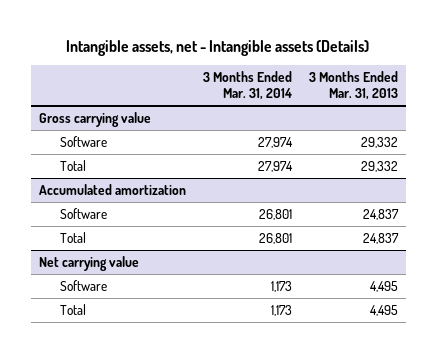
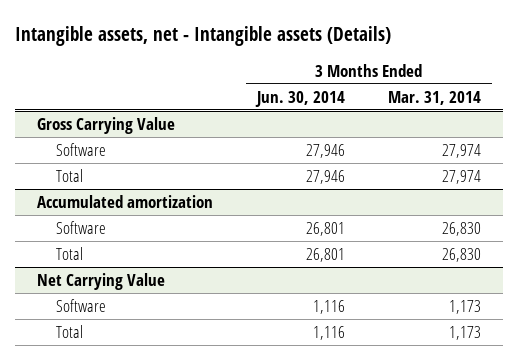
[308,71,398,100] 3 Months Ended Mar. 31, 2013 -> none
none -> [254,90,345,107] Jun. 30, 2014
[39,112,152,128] Gross carrying value -> [37,116,176,134] Gross Carrying Value
[258,209,292,221] 26,801 -> [442,221,482,236] 26,830
[258,233,292,245] 26,801 -> [442,247,482,262] 26,830
[39,256,140,272] Net carrying value -> [37,272,166,290] Net Carrying Value

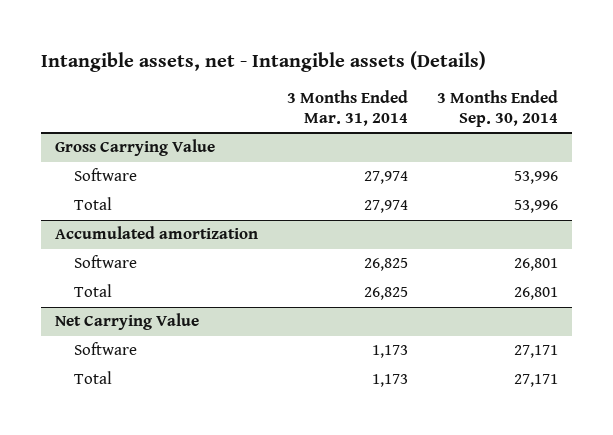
[254,90,345,107] Jun. 30, 2014 -> none
none -> [436,90,558,128] 3 Months Ended Sep. 30, 2014
[442,221,482,236] 26,830 -> [363,258,408,272] 26,825
[442,247,482,262] 26,830 -> [363,287,408,301] 26,825

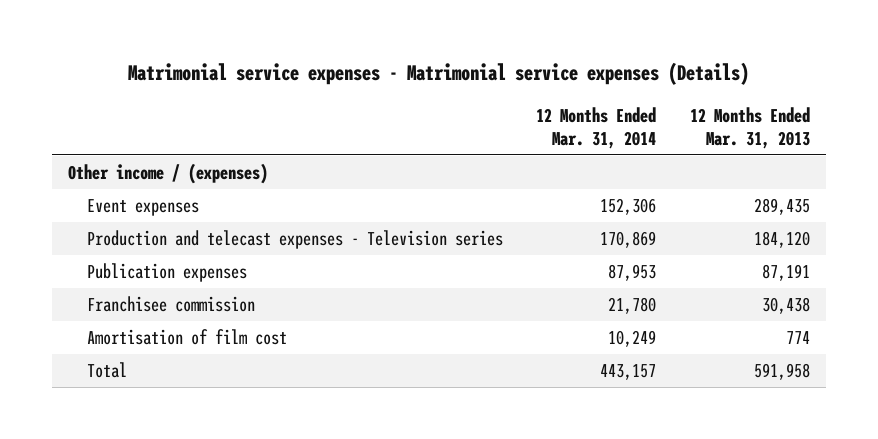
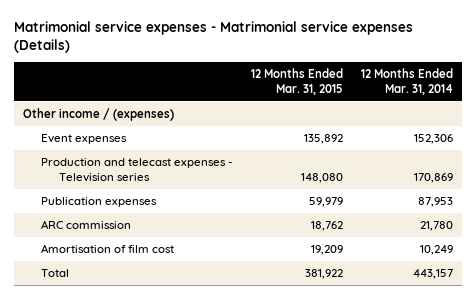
[689,106,810,149] 12 Months Ended Mar. 31, 2013 -> none
none -> [250,67,343,95] 12 Months Ended Mar. 31, 2015
[86,295,255,312] Franchisee commission -> [40,220,131,230] ARC commission

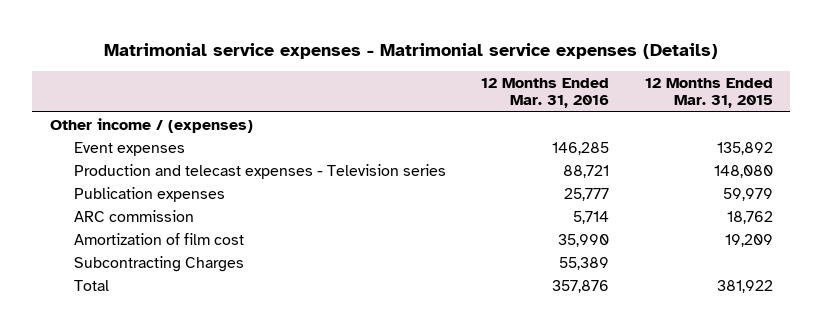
[360,67,453,95] 12 Months Ended Mar. 31, 2014 -> none
none -> [481,77,610,109] 12 Months Ended Mar. 31, 2016
[40,244,174,254] Amortisation of film cost -> [73,232,244,245] Amortization of film cost
none -> [73,255,244,272] Subcontracting Charges

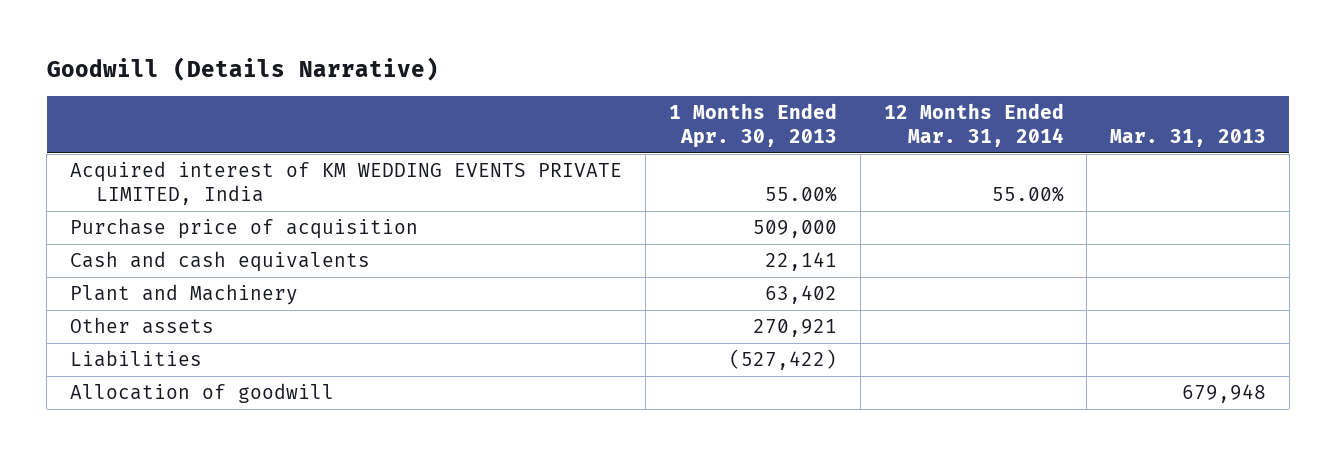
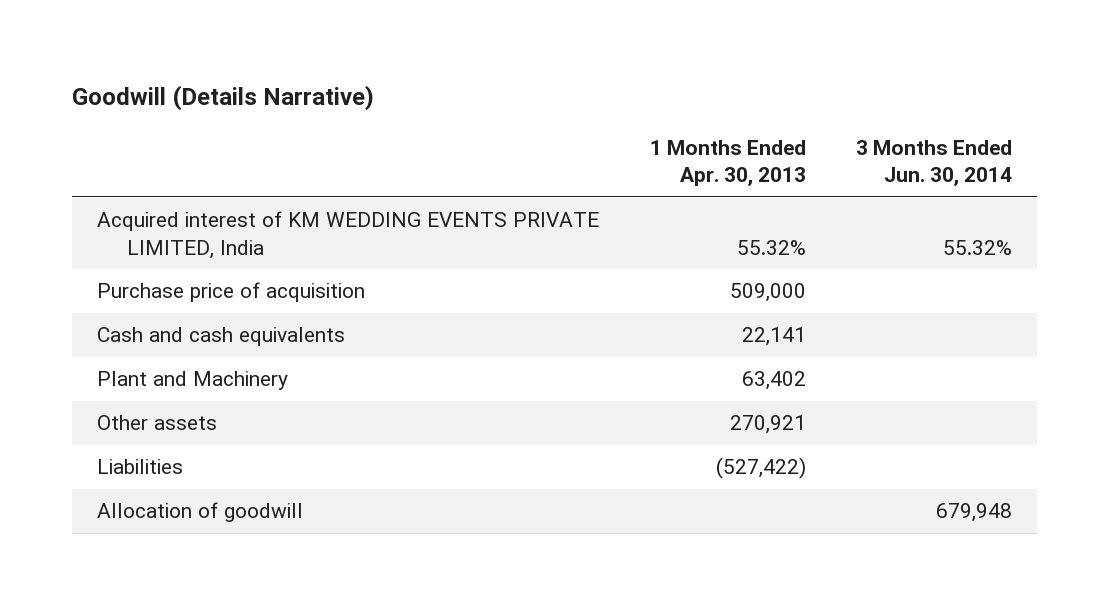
[883,103,1064,148] 12 Months Ended Mar. 31, 2014 -> none
[1110,129,1267,148] Mar. 31, 2013 -> none
none -> [855,140,1012,187] 3 Months Ended Jun. 30, 2014
[764,186,837,203] 55.00% -> [736,239,806,255] 55.32%

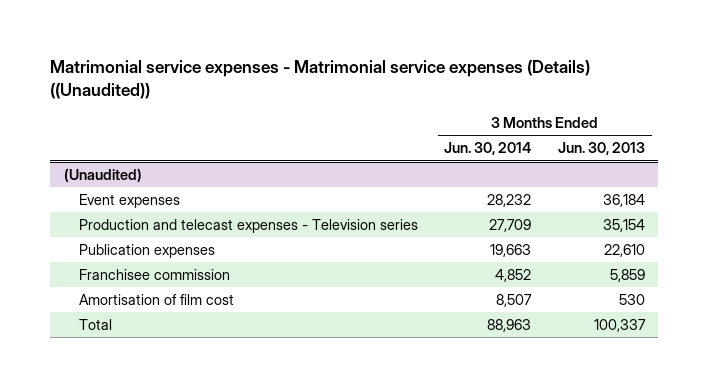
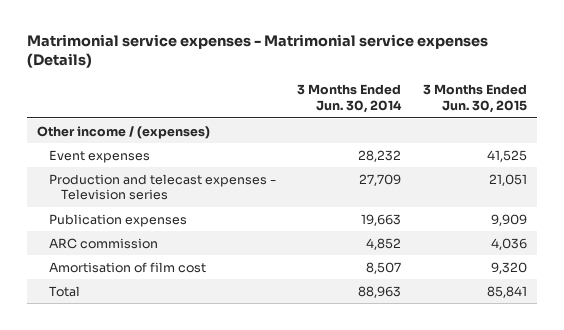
[50,60,591,99] Matrimonial service expenses - Matrimonial service expenses (Details) ((Unaudited)) -> [26,33,488,69] Matrimonial service expenses - Matrimonial service expenses (Details)
[558,142,646,156] Jun. 30, 2013 -> none
none -> [422,84,527,114] 3 Months Ended Jun. 30, 2015
[63,167,142,182] (Unaudited) -> none
none -> [37,125,211,139] Other income / (expenses)
[78,268,230,280] Franchisee commission -> [48,237,158,249] ARC commission

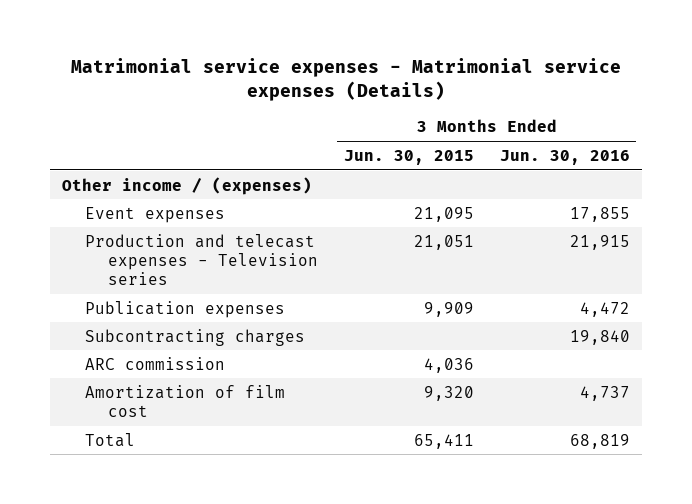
[297,84,403,114] 3 Months Ended Jun. 30, 2014 -> none
none -> [499,149,630,165] Jun. 30, 2016
[486,149,527,162] 41,525 -> [413,206,474,222] 21,095
none -> [85,328,306,346] Subcontracting charges
[48,261,206,273] Amortisation of film cost -> [85,384,286,417] Amortization of film cost
[486,285,527,298] 85,841 -> [413,433,474,449] 65,411

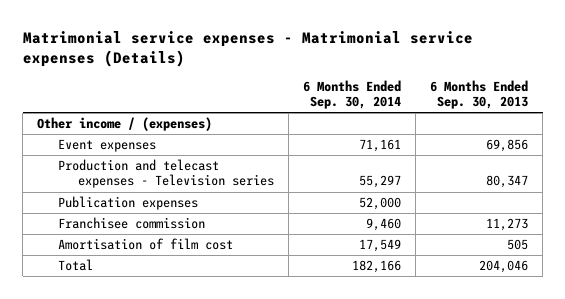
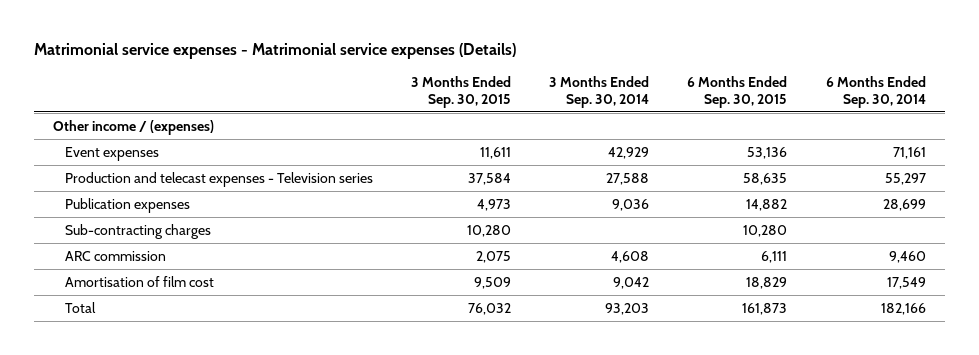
[430,79,529,109] 6 Months Ended Sep. 30, 2013 -> none
none -> [411,75,512,108] 3 Months Ended Sep. 30, 2015
none -> [549,75,650,108] 3 Months Ended Sep. 30, 2014
none -> [687,75,788,108] 6 Months Ended Sep. 30, 2015
[359,197,402,211] 52,000 -> [882,198,926,211] 28,699
none -> [64,223,211,239] Sub-contracting charges
[57,217,205,230] Franchisee commission -> [64,250,166,261] ARC commission

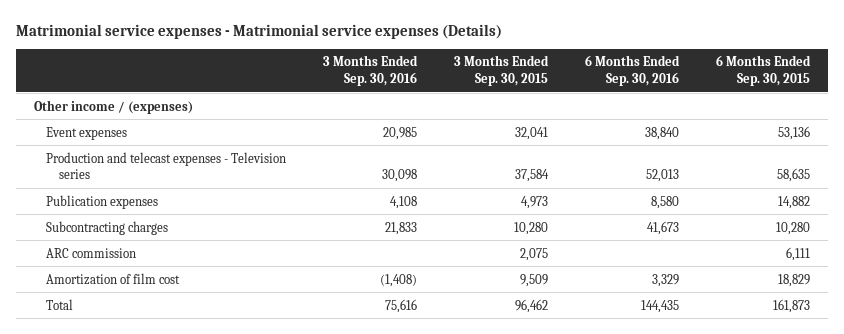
[549,75,650,108] 3 Months Ended Sep. 30, 2014 -> none
[825,75,926,108] 6 Months Ended Sep. 30, 2014 -> none
none -> [323,55,419,86] 3 Months Ended Sep. 30, 2016
none -> [584,55,680,86] 6 Months Ended Sep. 30, 2016
[480,146,512,159] 11,611 -> [515,126,549,140] 32,041
[64,223,211,239] Sub-contracting charges -> [46,220,169,235] Subcontracting charges
[64,275,214,287] Amortisation of film cost -> [46,272,181,285] Amortization of film cost
[468,302,512,315] 76,032 -> [515,298,549,313] 96,462

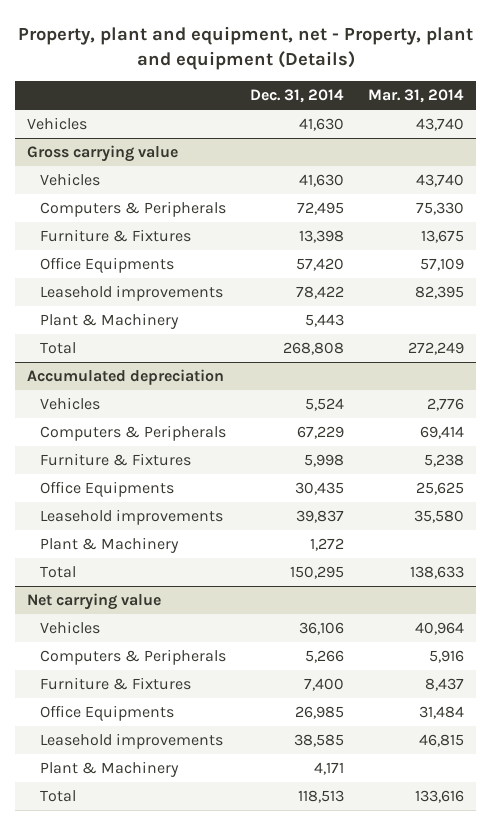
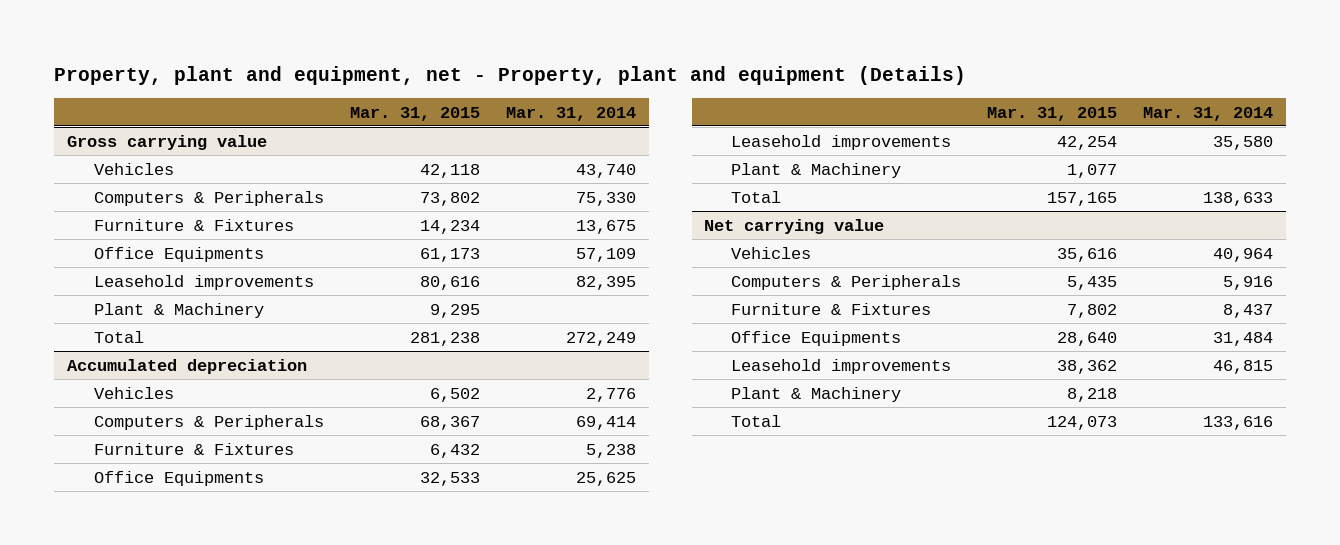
[250,89,345,104] Dec. 31, 2014 -> none
none -> [349,106,480,121] Mar. 31, 2015
[27,117,88,131] Vehicles -> none

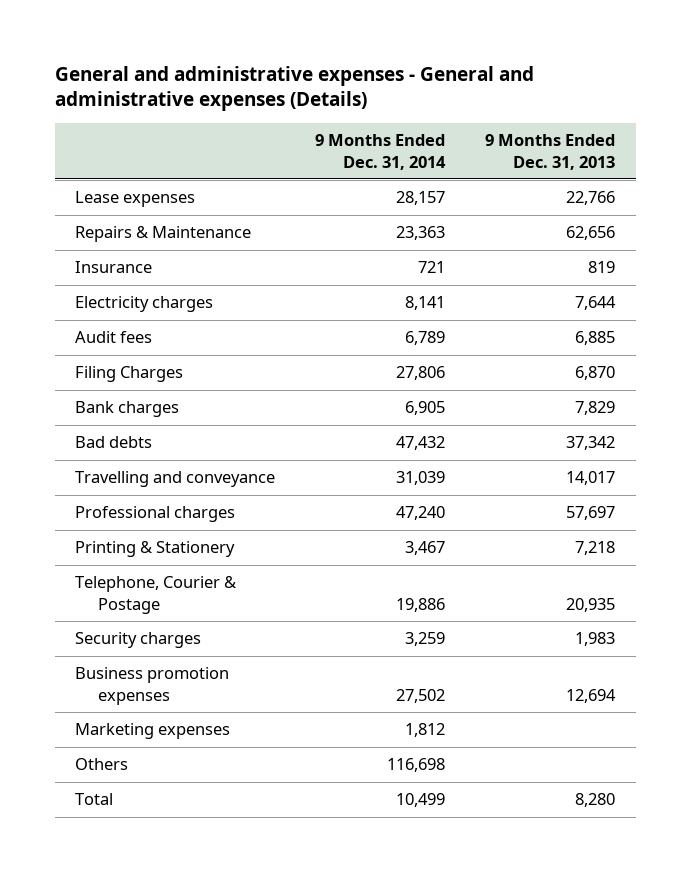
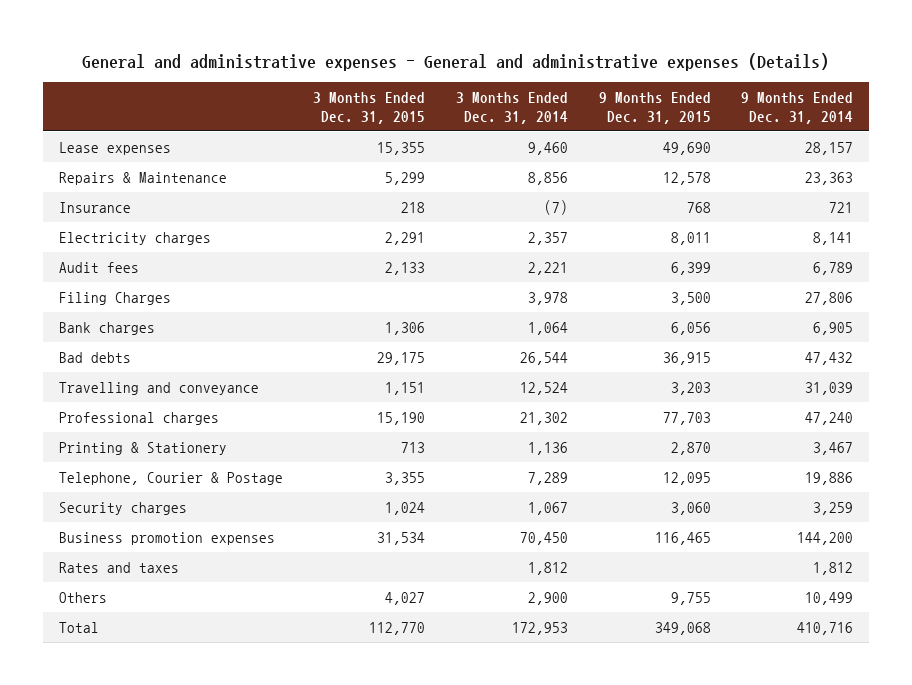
[485,134,616,170] 9 Months Ended Dec. 31, 2013 -> none
none -> [313,91,426,124] 3 Months Ended Dec. 31, 2015
none -> [455,91,568,124] 3 Months Ended Dec. 31, 2014
none -> [598,91,711,124] 9 Months Ended Dec. 31, 2015
[396,688,446,703] 27,502 -> [797,531,854,545] 144,200
[74,723,230,740] Marketing expenses -> [58,561,179,573] Rates and taxes
[387,758,446,773] 116,698 -> [805,591,854,605] 10,499
[396,793,446,808] 10,499 -> [797,621,854,635] 410,716

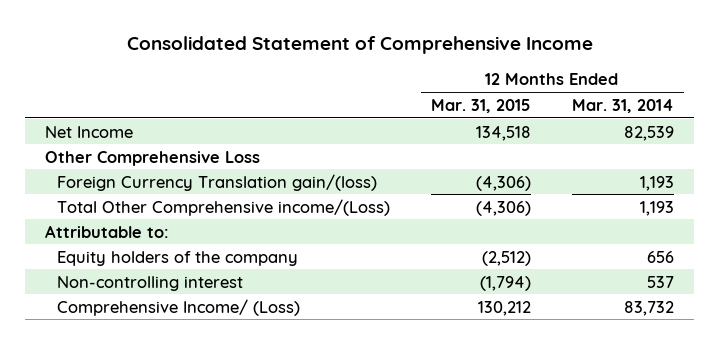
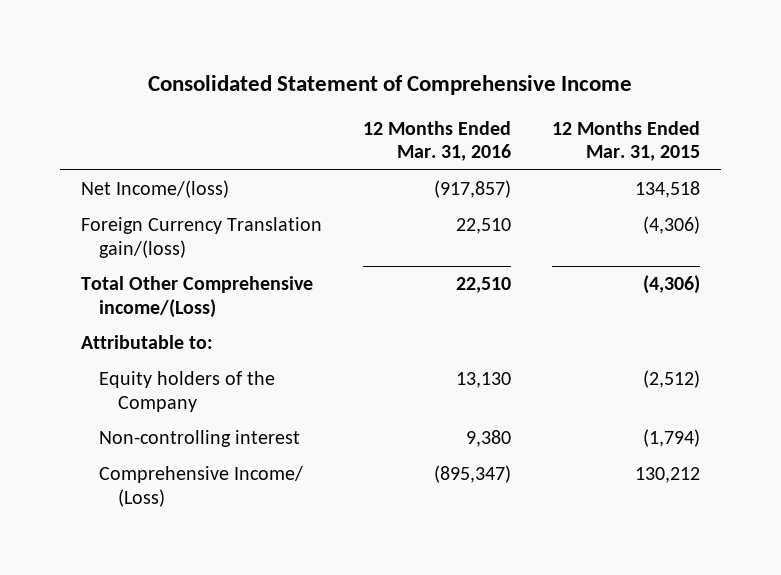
[571,98,674,113] Mar. 31, 2014 -> none
none -> [362,121,511,162] 12 Months Ended Mar. 31, 2016
[45,150,261,166] Other Comprehensive Loss -> none
[45,125,134,138] Net Income -> [80,180,229,199] Net Income/(loss)
[56,250,298,266] Equity holders of the company -> [99,371,276,412] Equity holders of the Company

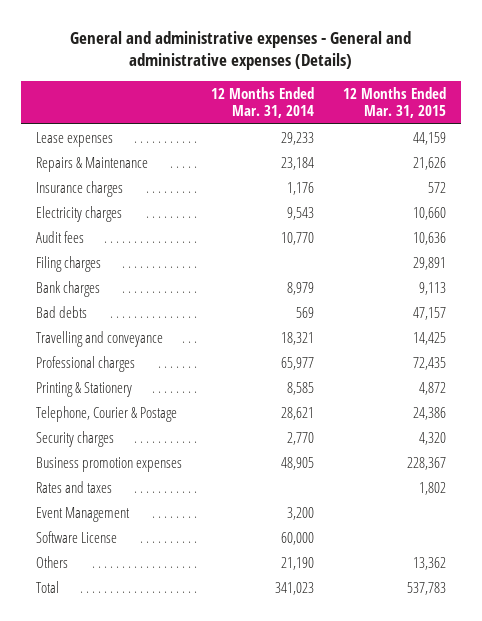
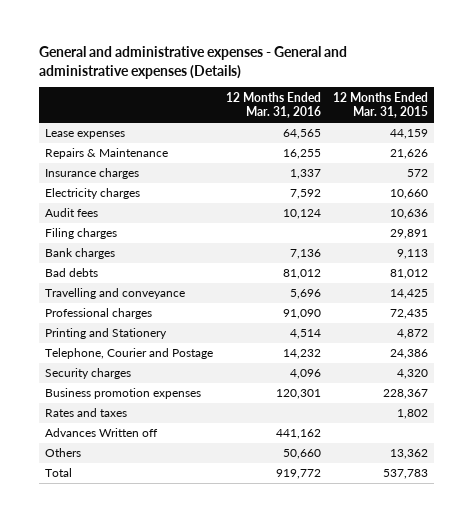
[211,86,315,118] 12 Months Ended Mar. 31, 2014 -> none
none -> [225,91,321,119] 12 Months Ended Mar. 31, 2016
[413,306,447,320] 47,157 -> [389,269,428,280] 81,012
[35,381,132,397] Printing & Stationery -> [45,328,168,340] Printing and Stationery
[35,405,177,422] Telephone, Courier & Postage -> [45,348,214,360] Telephone, Courier and Postage
[35,506,130,522] Event Management -> none
[35,530,117,543] Software License -> none
none -> [45,428,159,438] Advances Written off

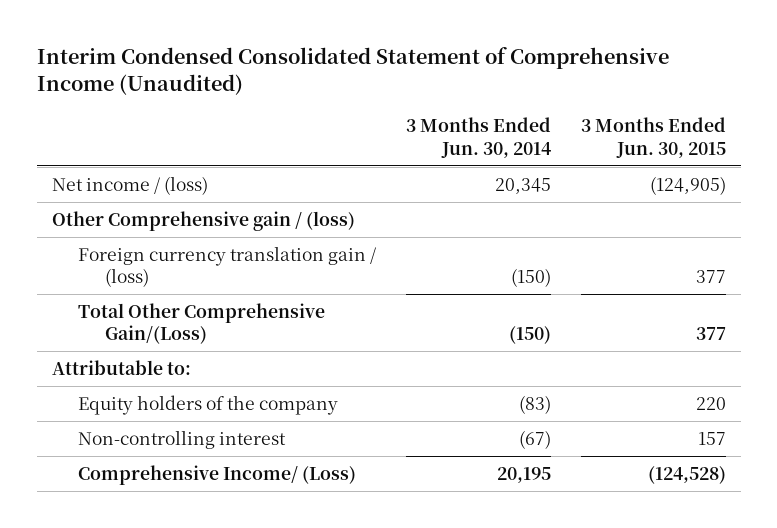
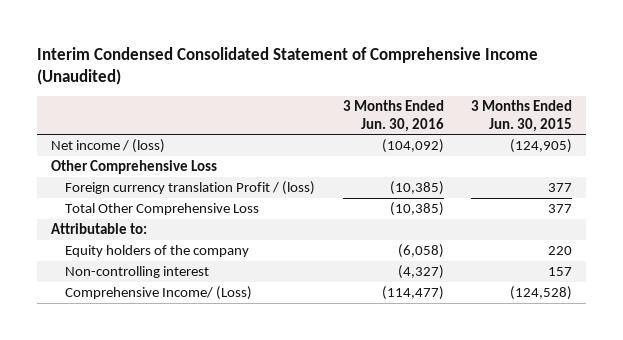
[405,117,551,158] 3 Months Ended Jun. 30, 2014 -> none
none -> [342,100,444,132] 3 Months Ended Jun. 30, 2016
[51,210,355,231] Other Comprehensive gain / (loss) -> [50,160,217,175] Other Comprehensive Loss
[78,245,378,288] Foreign currency translation gain / (loss) -> [65,181,316,196] Foreign currency translation Profit / (loss)
[78,302,326,345] Total Other Comprehensive Gain/(Loss) -> [65,203,260,216] Total Other Comprehensive Loss

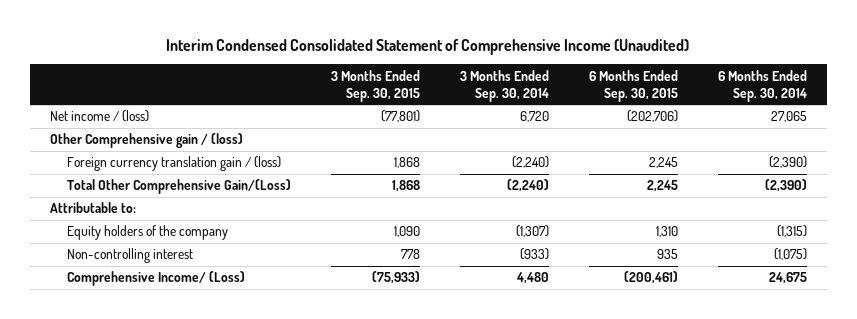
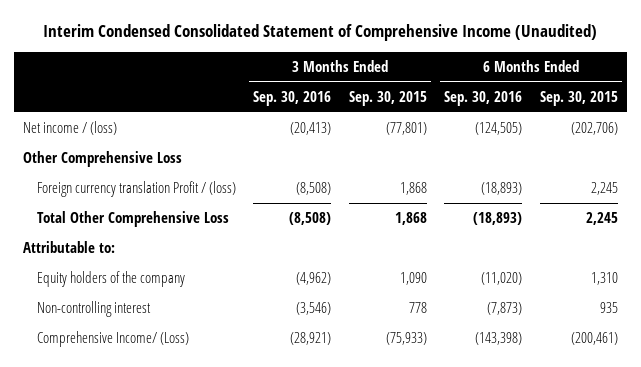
[459,69,549,102] 3 Months Ended Sep. 30, 2014 -> none
[717,69,807,102] 6 Months Ended Sep. 30, 2014 -> none
none -> [253,91,332,107] Sep. 30, 2016
none -> [444,91,523,107] Sep. 30, 2016
[49,133,243,149] Other Comprehensive gain / (loss) -> [23,151,183,168] Other Comprehensive Loss
[67,156,282,172] Foreign currency translation gain / (loss) -> [36,181,236,198] Foreign currency translation Profit / (loss)
[67,179,292,195] Total Other Comprehensive Gain/(Loss) -> [36,211,229,228] Total Other Comprehensive Loss

